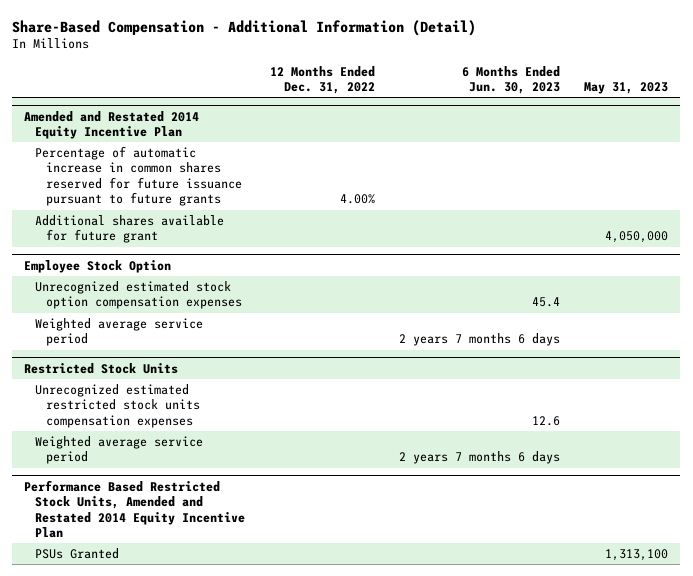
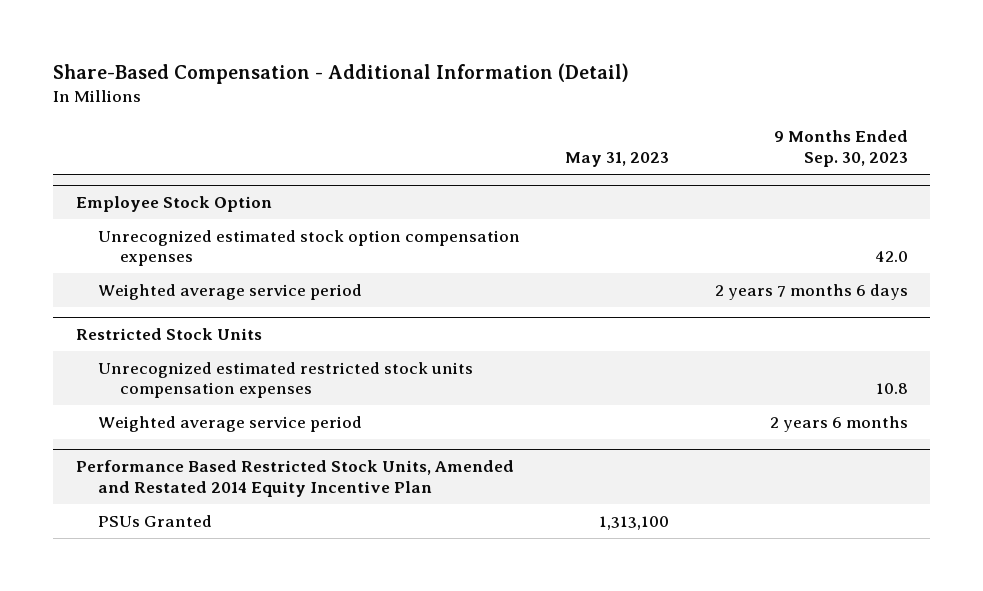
[269,65,375,95] 12 Months Ended Dec. 31, 2022 -> none
[461,65,560,95] 6 Months Ended Jun. 30, 2023 -> none
none -> [773,130,908,167] 9 Months Ended Sep. 30, 2023
[24,110,200,140] Amended and Restated 2014 Equity Incentive Plan -> none
[35,145,243,207] Percentage of automatic increase in common shares reserved for future issuance pursuant to future grants -> none
[35,214,225,244] Additional shares available for future grant -> none

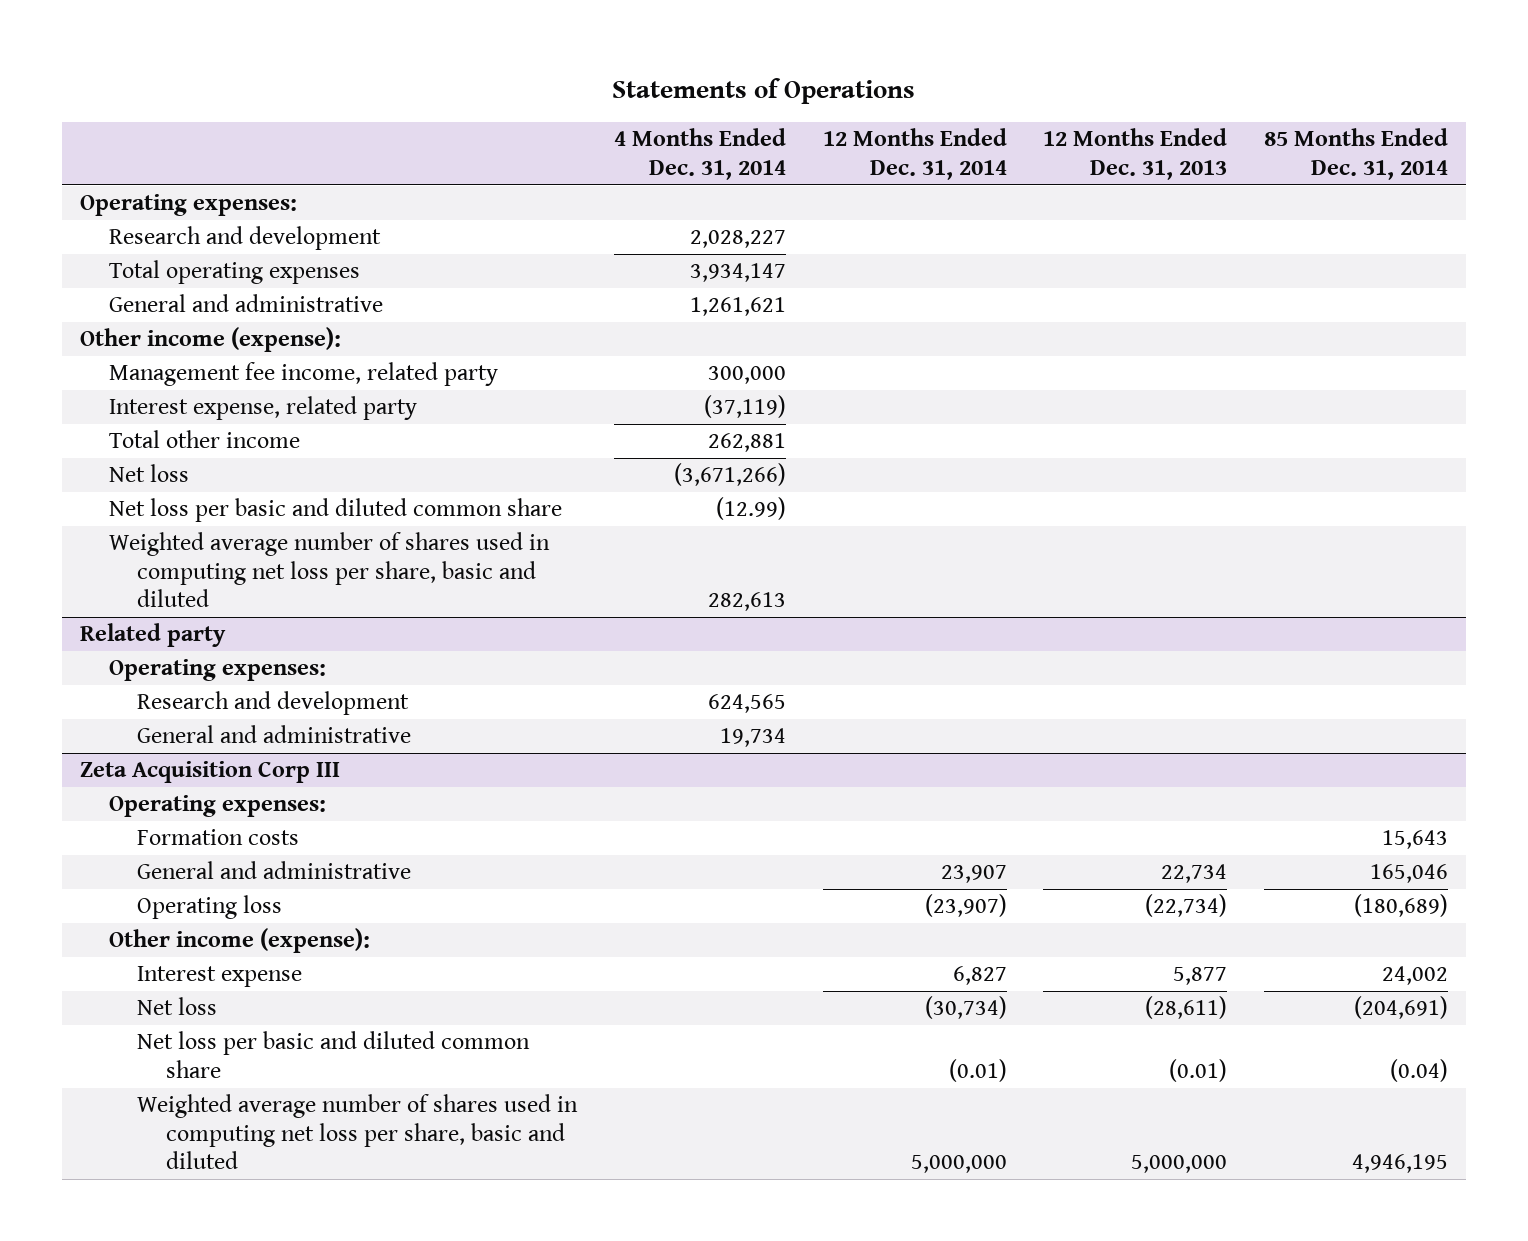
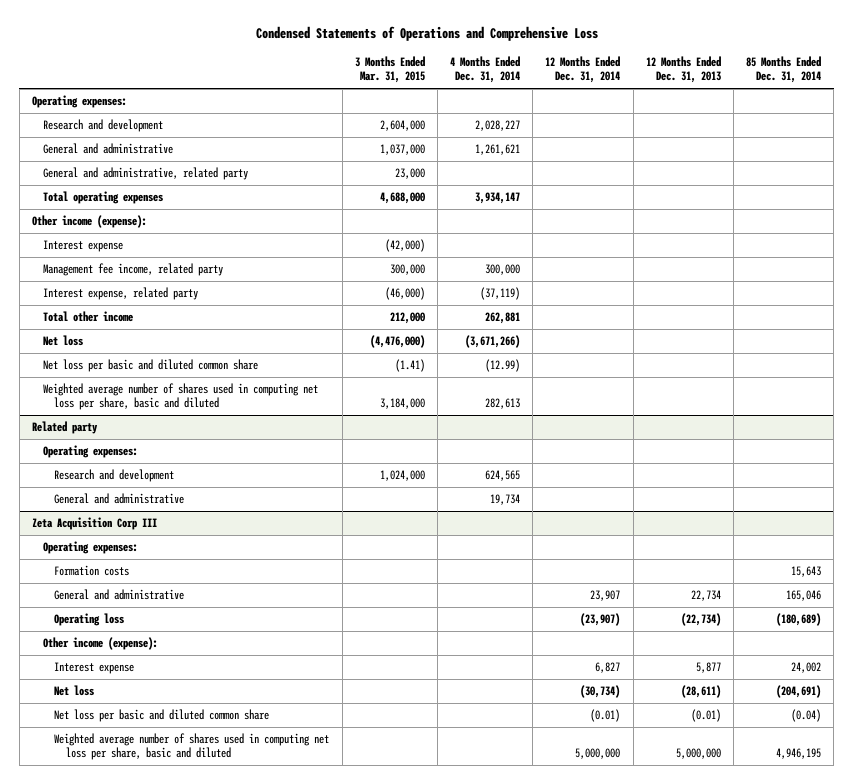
[612,78,916,105] Statements of Operations -> [255,26,598,42] Condensed Statements of Operations and Comprehensive Loss
none -> [354,56,425,84] 3 Months Ended Mar. 31, 2015
none -> [43,167,249,181] General and administrative, related party
[108,260,360,285] Total operating expenses -> [43,191,164,205] Total operating expenses
none -> [43,240,124,253] Interest expense

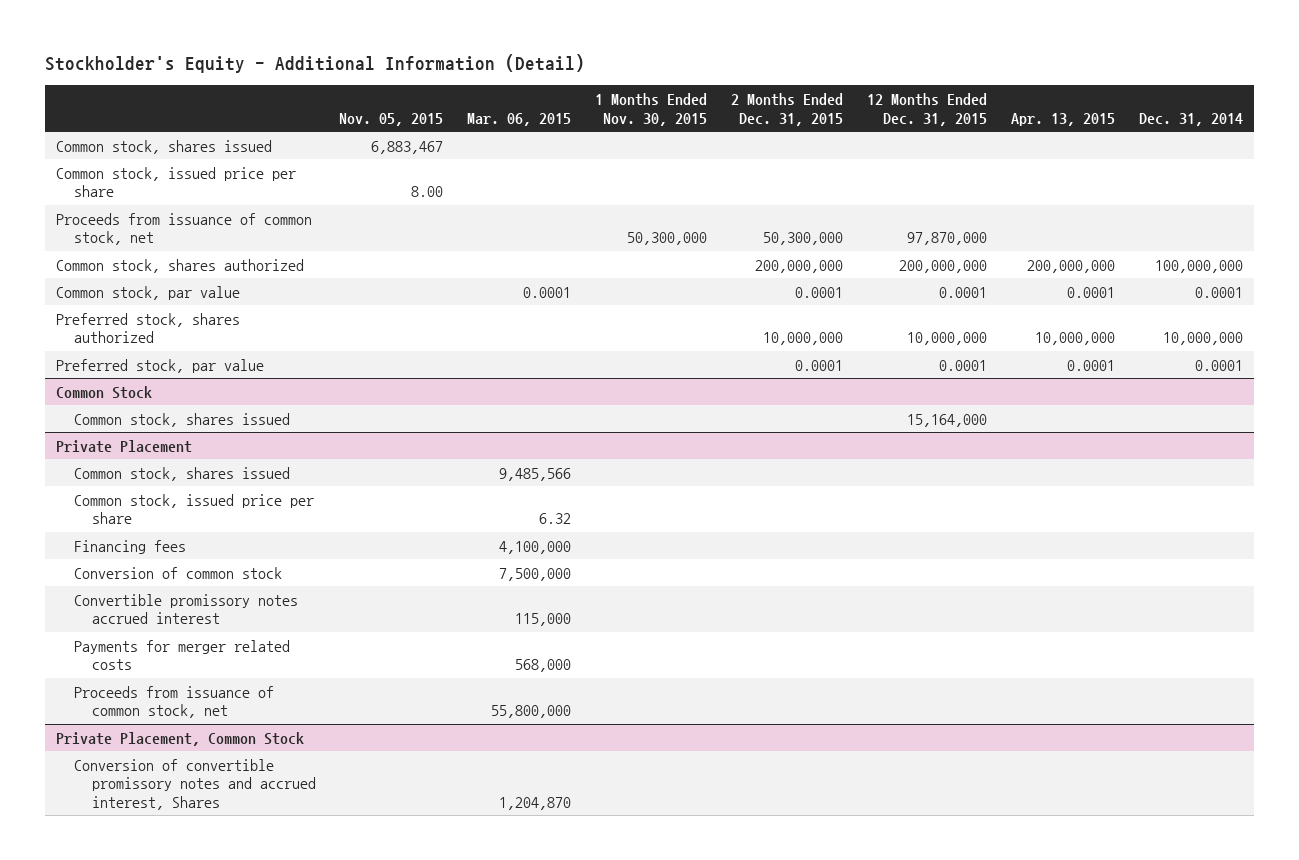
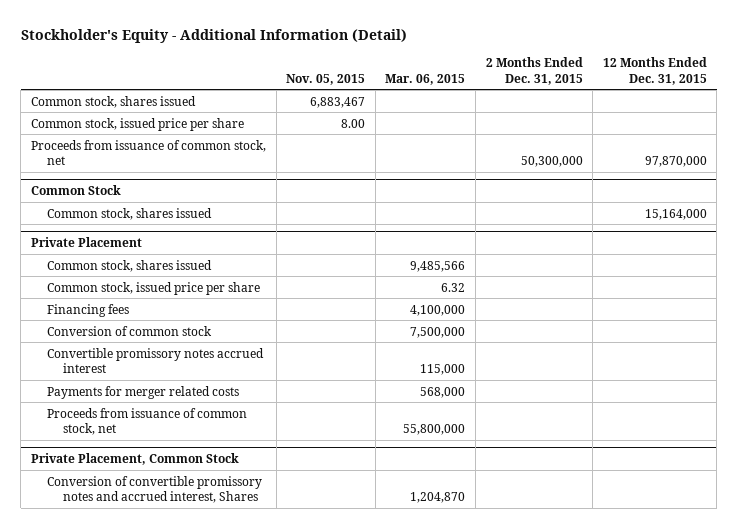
[595,93,708,126] 1 Months Ended Nov. 30, 2015 -> none
[1010,112,1115,126] Apr. 13, 2015 -> none
[1138,112,1243,126] Dec. 31, 2014 -> none
[56,258,305,273] Common stock, shares authorized -> none
[56,285,241,300] Common stock, par value -> none
[56,312,241,344] Preferred stock, shares authorized -> none
[56,358,265,373] Preferred stock, par value -> none

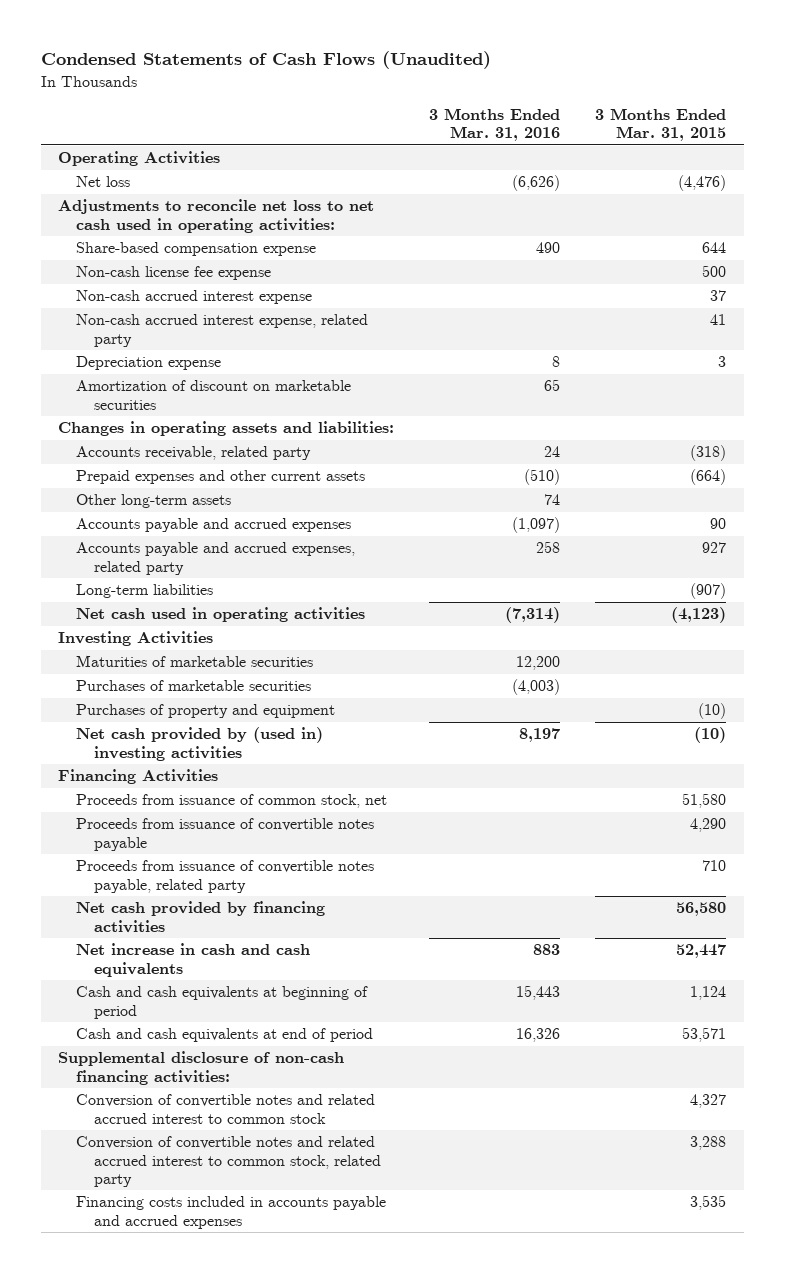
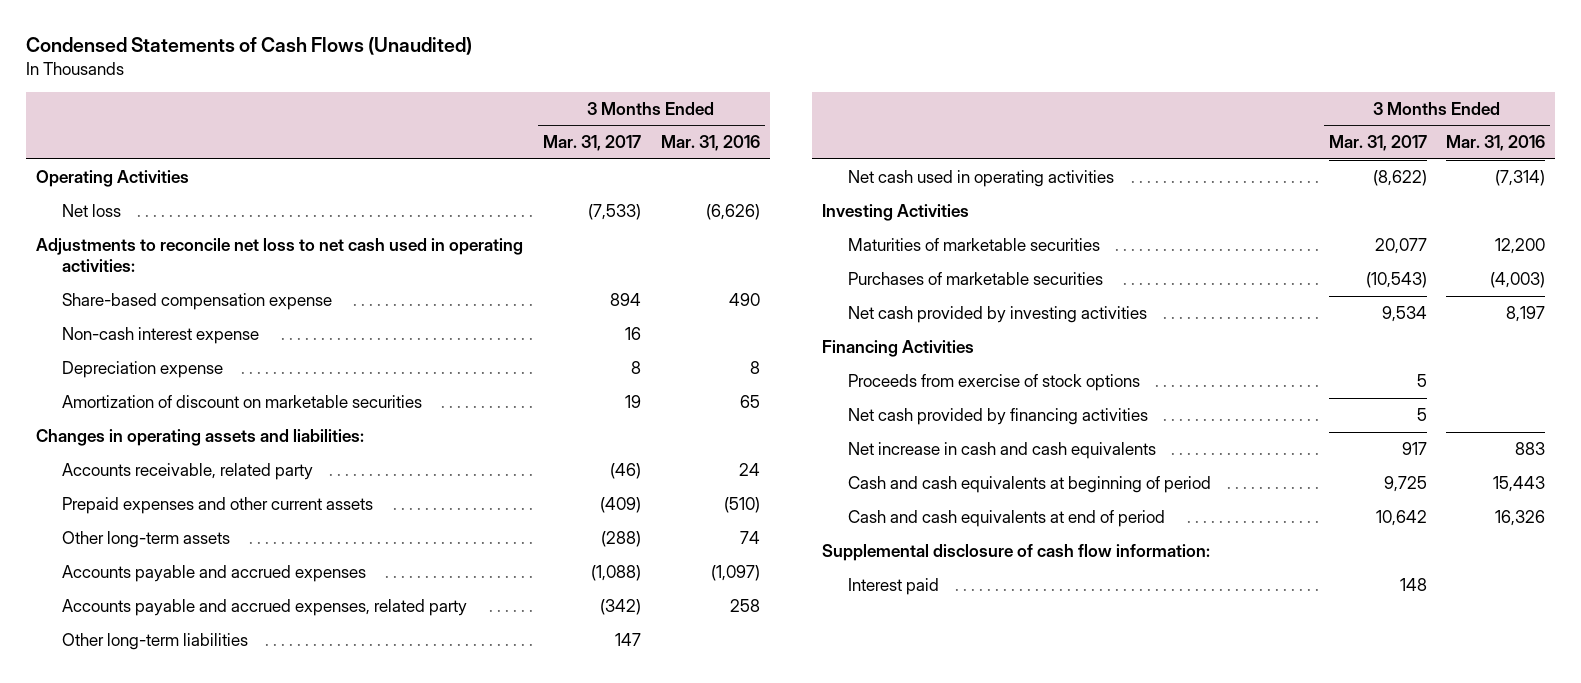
[595,107,727,142] 3 Months Ended Mar. 31, 2015 -> none
none -> [542,135,641,152] Mar. 31, 2017
[75,266,271,281] Non-cash license fee expense -> none
[75,314,368,347] Non-cash accrued interest expense, related party -> none
[75,290,312,305] Non-cash accrued interest expense -> [62,326,260,344] Non-cash interest expense
[75,584,213,599] Long-term liabilities -> [62,632,249,650] Other long-term liabilities
[75,704,335,719] Purchases of property and equipment -> none
[75,727,323,761] Net cash provided by (used in) investing activities -> [848,305,1148,323] Net cash provided by investing activities
[75,794,387,809] Proceeds from issuance of common stock, net -> none
[75,818,374,851] Proceeds from issuance of convertible notes payable -> none
[75,860,374,893] Proceeds from issuance of convertible notes payable, related party -> none
none -> [848,373,1141,391] Proceeds from exercise of stock options
[58,1051,345,1085] Supplemental disclosure of non-cash financing activities: -> none
[75,1094,375,1124] Conversion of convertible notes and related accrued interest to common stock -> none
[75,1136,381,1187] Conversion of convertible notes and related accrued interest to common stock, related party -> none
[75,1196,386,1229] Financing costs included in accounts payable and accrued expenses -> none
none -> [821,543,1210,561] Supplemental disclosure of cash flow information:
none -> [848,577,940,595] Interest paid

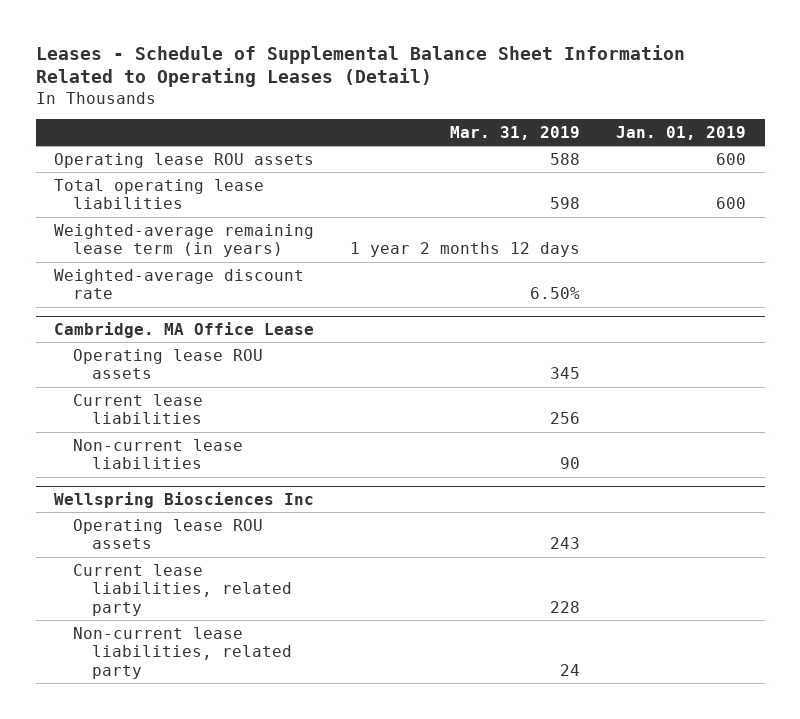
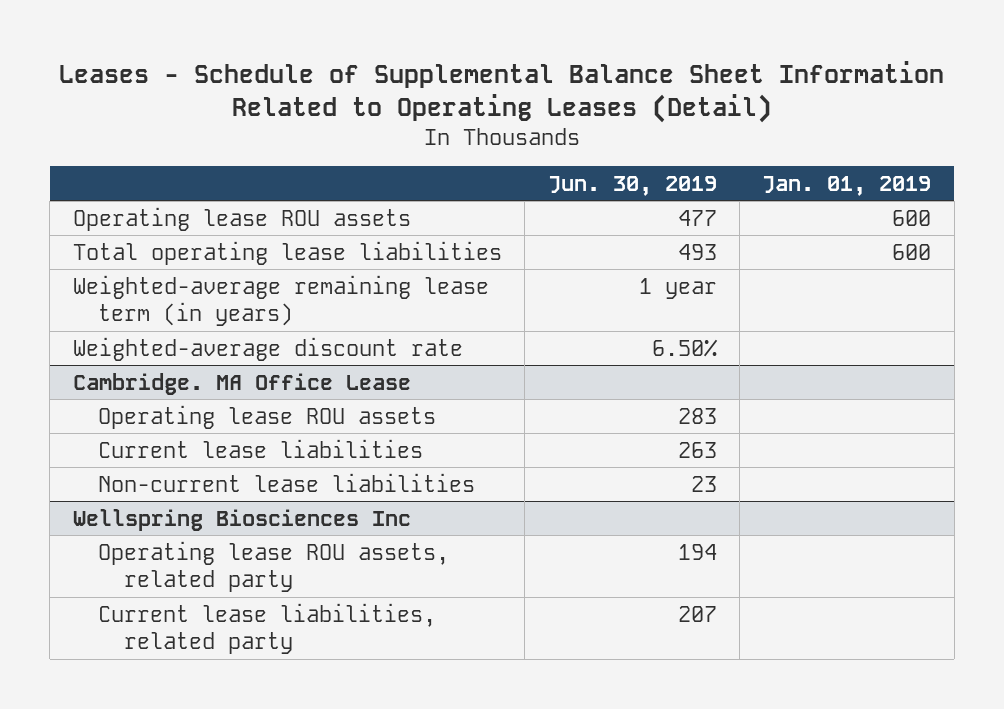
[450,125,581,140] Mar. 31, 2019 -> none
none -> [547,175,717,196] Jun. 30, 2019
[73,518,264,550] Operating lease ROU assets -> [98,540,450,592] Operating lease ROU assets, related party
[73,626,293,679] Non-current lease liabilities, related party -> none

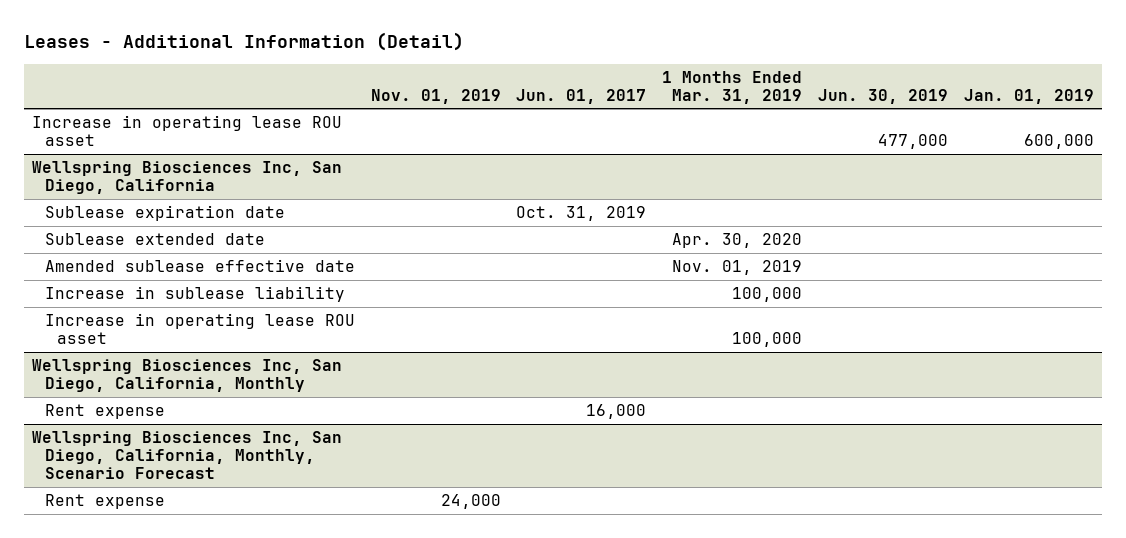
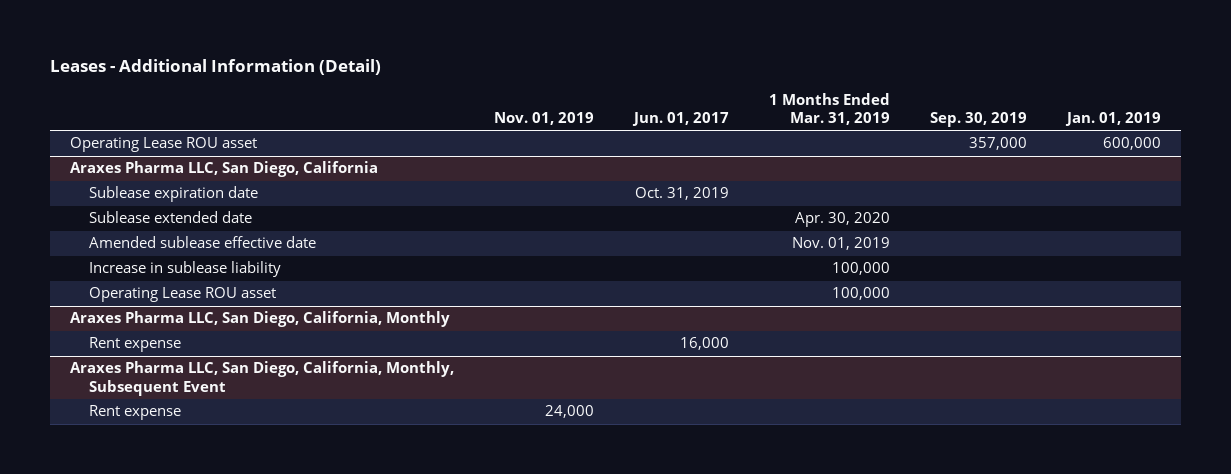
[818,88,949,104] Jun. 30, 2019 -> none
none -> [930,112,1028,128] Sep. 30, 2019
[31,114,342,147] Increase in operating lease ROU asset -> [69,137,257,153] Operating Lease ROU asset
[31,160,342,195] Wellspring Biosciences Inc, San Diego, California -> [69,161,378,178] Araxes Pharma LLC, San Diego, California
[44,312,355,345] Increase in operating lease ROU asset -> [88,287,276,303] Operating Lease ROU asset
[31,358,342,393] Wellspring Biosciences Inc, San Diego, California, Monthly -> [69,311,450,328] Araxes Pharma LLC, San Diego, California, Monthly
[31,430,342,480] Wellspring Biosciences Inc, San Diego, California, Monthly, Scenario Forecast -> [69,361,454,397] Araxes Pharma LLC, San Diego, California, Monthly, Subsequent Event

